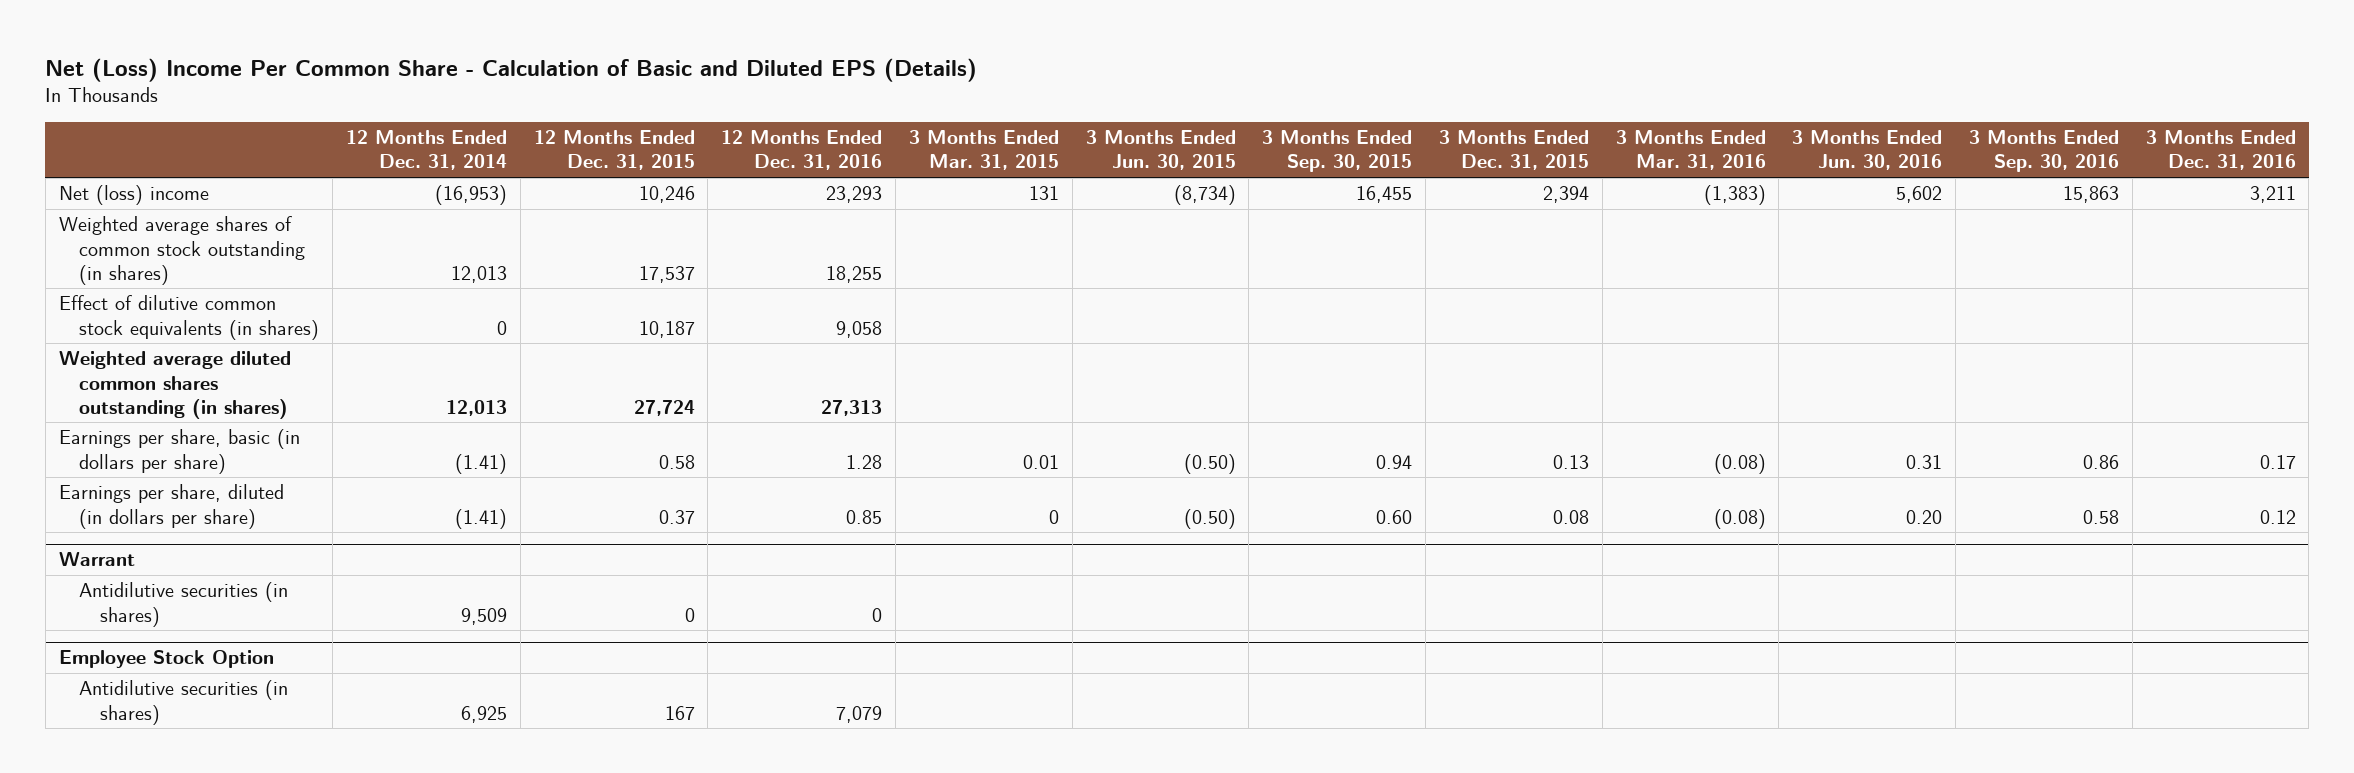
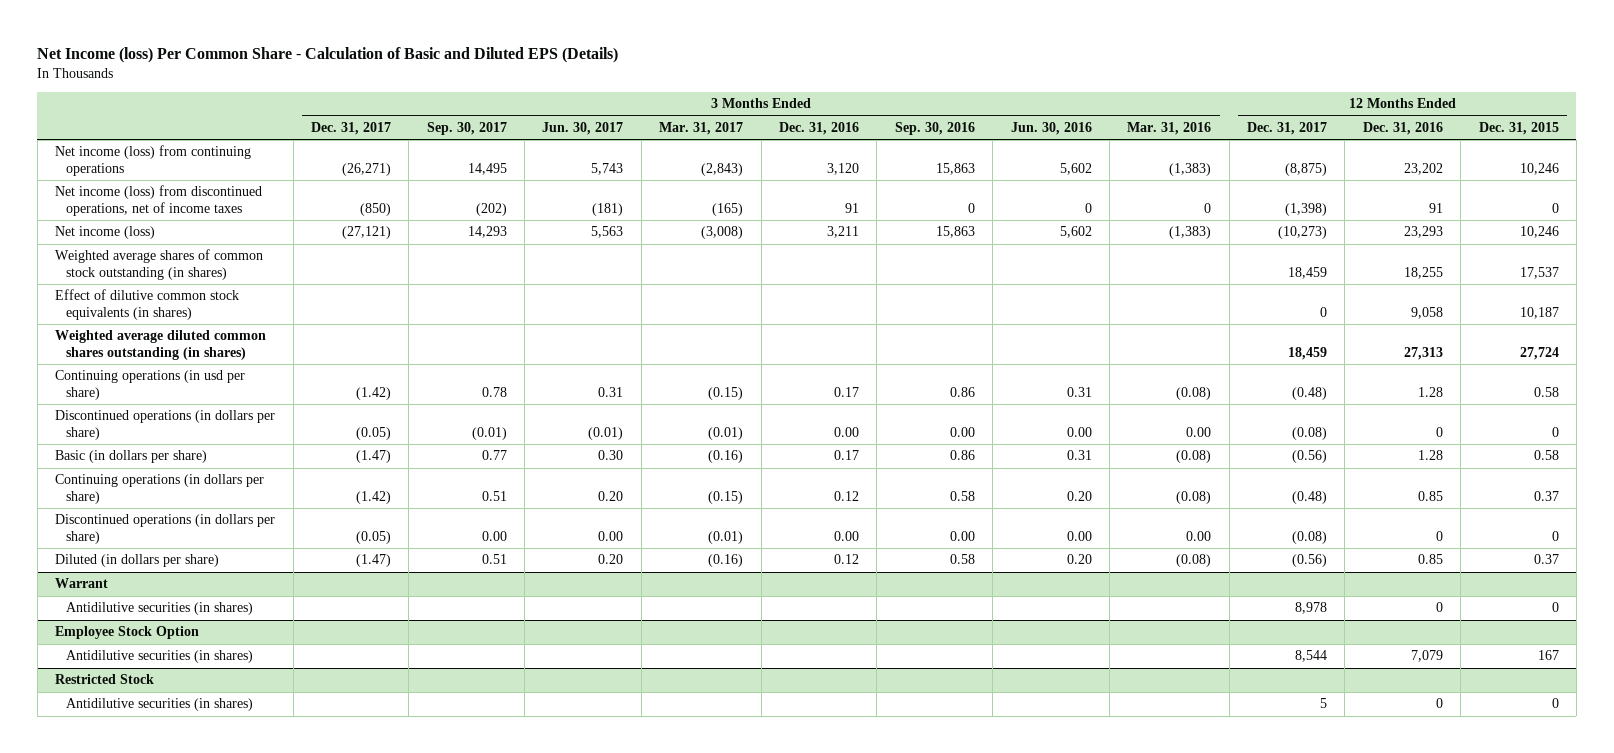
[45,57,978,82] Net (Loss) Income Per Common Share - Calculation of Basic and Diluted EPS (Details) -> [37,47,619,64] Net Income (loss) Per Common Share - Calculation of Basic and Diluted EPS (Details)
[345,130,507,171] 12 Months Ended Dec. 31, 2014 -> none
[908,130,1059,171] 3 Months Ended Mar. 31, 2015 -> none
[1085,130,1236,171] 3 Months Ended Jun. 30, 2015 -> none
[1262,130,1413,173] 3 Months Ended Sep. 30, 2015 -> none
[1438,130,1589,171] 3 Months Ended Dec. 31, 2015 -> none
none -> [310,121,391,135] Dec. 31, 2017
none -> [426,121,507,135] Sep. 30, 2017
none -> [542,121,624,135] Jun. 30, 2017
none -> [659,121,744,135] Mar. 31, 2017
none -> [1247,121,1328,135] Dec. 31, 2017
none -> [55,145,252,177] Net income (loss) from continuing operations
none -> [55,185,263,217] Net income (loss) from discontinued operations, net of income taxes
[58,185,209,206] Net (loss) income -> [55,226,156,240] Net income (loss)
none -> [55,370,246,401] Continuing operations (in usd per share)
none -> [55,410,276,441] Discontinued operations (in dollars per share)
[58,429,300,474] Earnings per share, basic (in dollars per share) -> [55,450,208,464] Basic (in dollars per share)
none -> [55,474,265,505] Continuing operations (in dollars per share)
none -> [55,514,276,545] Discontinued operations (in dollars per share)
[58,484,284,529] Earnings per share, diluted (in dollars per share) -> [55,554,220,568] Diluted (in dollars per share)
none -> [55,674,155,685] Restricted Stock
none -> [66,698,254,712] Antidilutive securities (in shares)

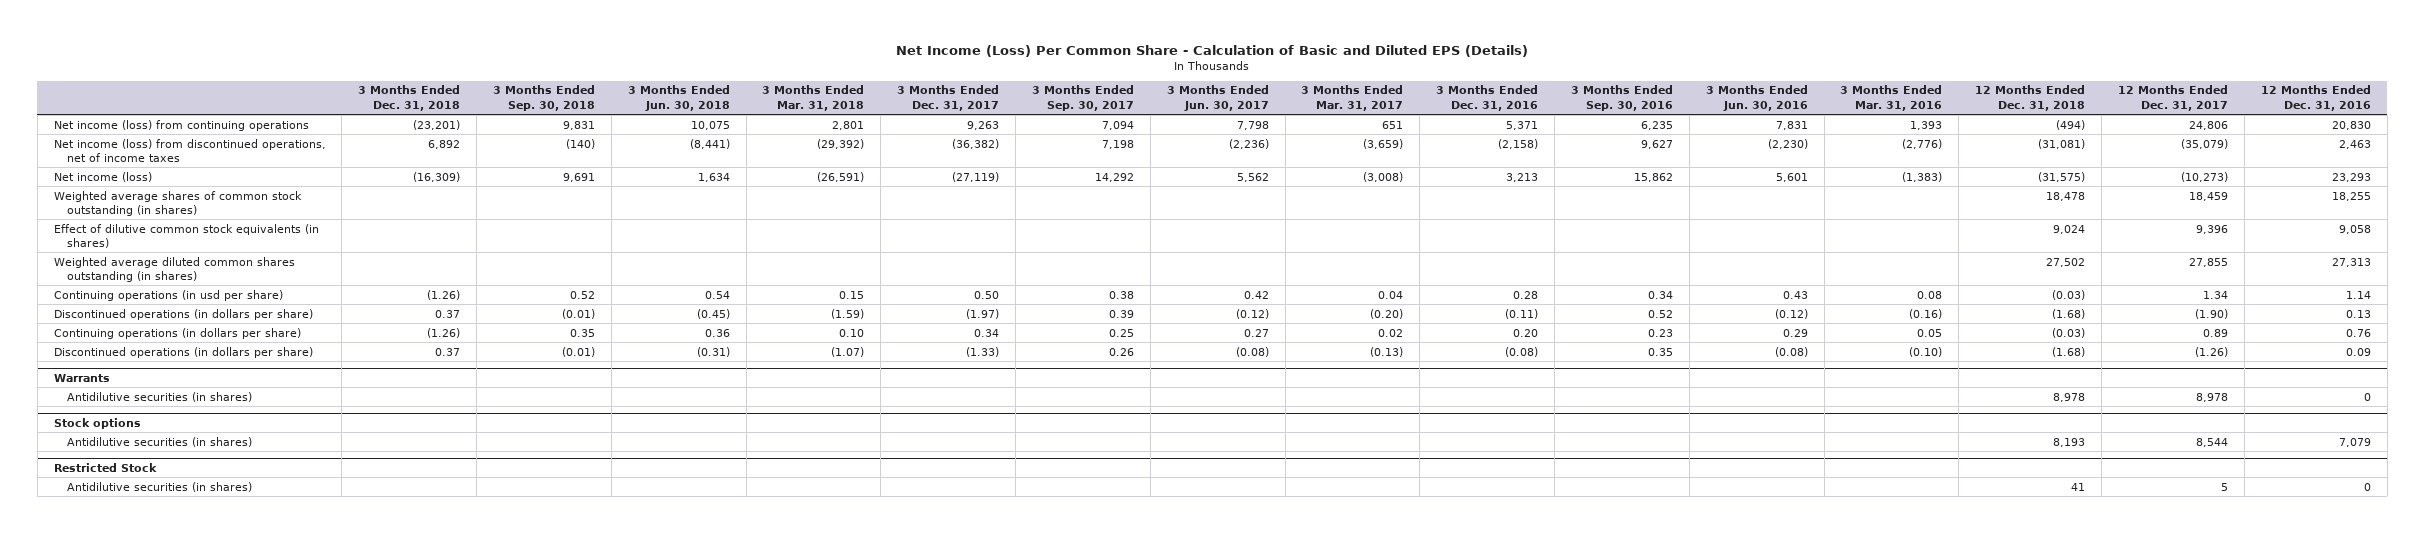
[37,47,619,64] Net Income (loss) Per Common Share - Calculation of Basic and Diluted EPS (Details) -> [896,44,1529,57] Net Income (Loss) Per Common Share - Calculation of Basic and Diluted EPS (Details)
[1478,121,1559,135] Dec. 31, 2015 -> none
none -> [358,85,461,111] 3 Months Ended Dec. 31, 2018
none -> [492,85,595,111] 3 Months Ended Sep. 30, 2018
none -> [627,85,730,111] 3 Months Ended Jun. 30, 2018
none -> [762,85,865,111] 3 Months Ended Mar. 31, 2018
none -> [1975,85,2086,111] 12 Months Ended Dec. 31, 2018
[341,163,391,177] (26,271) -> [967,120,1000,130] 9,263
[467,163,507,176] 14,495 -> [1101,120,1134,130] 7,094
[591,163,624,176] 5,743 -> [1236,120,1269,130] 7,798
[701,163,744,177] (2,843) -> [1382,120,1404,129] 651
[826,163,859,176] 3,120 -> [1506,120,1539,130] 5,371
[935,163,975,176] 15,863 -> [1640,120,1673,130] 6,235
[1059,163,1092,176] 5,602 -> [1775,120,1808,130] 7,831
[1169,163,1212,177] (1,383) -> [1910,120,1943,130] 1,393
[1285,163,1328,177] (8,875) -> [2188,120,2228,130] 24,806
[1403,163,1443,176] 23,202 -> [2331,120,2371,130] 20,830
[359,203,391,217] (850) -> [952,138,1000,149] (36,382)
[475,203,507,217] (202) -> [1101,139,1134,149] 7,198
[592,203,624,217] (181) -> [1228,138,1269,149] (2,236)
[712,203,744,217] (165) -> [1363,138,1404,149] (3,659)
[844,203,859,214] 91 -> [1498,138,1539,149] (2,158)
[967,203,975,214] 0 -> [1640,139,1673,149] 9,627
[1084,203,1092,214] 0 -> [1767,138,1808,149] (2,230)
[1204,203,1212,214] 0 -> [1902,138,1943,149] (2,776)
[1285,203,1328,217] (1,398) -> [2180,138,2228,149] (35,079)
[1428,203,1443,214] 91 -> [2338,139,2371,149] 2,463
[341,226,391,240] (27,121) -> [952,171,1000,182] (27,119)
[467,226,507,239] 14,293 -> [1094,172,1134,182] 14,292
[591,226,624,239] 5,563 -> [1236,172,1269,182] 5,562
[826,226,859,239] 3,211 -> [1506,172,1539,182] 3,213
[935,226,975,239] 15,863 -> [1633,172,1673,182] 15,862
[1059,226,1092,239] 5,602 -> [1775,172,1808,182] 5,601
[55,450,208,464] Basic (in dollars per share) -> none
[55,554,220,568] Diluted (in dollars per share) -> none
[1320,307,1328,318] 0 -> [2195,224,2228,234] 9,396
[1288,347,1328,361] 18,459 -> [2188,257,2228,267] 27,855
[355,387,391,401] (1.42) -> [974,290,1000,299] 0.50
[481,387,507,398] 0.78 -> [1108,290,1134,299] 0.38
[598,387,624,398] 0.31 -> [1243,290,1269,299] 0.42
[708,387,744,401] (0.15) -> [1378,290,1404,299] 0.04
[833,387,859,398] 0.17 -> [1513,290,1539,299] 0.28
[949,387,975,398] 0.86 -> [1647,290,1673,299] 0.34
[1066,387,1092,398] 0.31 -> [1782,290,1808,299] 0.43
[1176,387,1212,401] (0.08) -> [1917,290,1943,299] 0.08
[1292,387,1328,401] (0.48) -> [2202,290,2228,299] 1.34
[1417,387,1443,398] 1.28 -> [2345,290,2371,299] 1.14
[355,427,391,441] (0.05) -> [966,308,1000,319] (1.97)
[471,427,507,441] (0.01) -> [1108,309,1134,318] 0.39
[588,427,624,441] (0.01) -> [1235,308,1269,319] (0.12)
[708,427,744,441] (0.01) -> [1370,308,1404,319] (0.20)
[833,427,859,438] 0.00 -> [1505,308,1539,319] (0.11)
[949,427,975,438] 0.00 -> [1647,309,1673,318] 0.52
[1066,427,1092,438] 0.00 -> [1774,308,1808,319] (0.12)
[1186,427,1212,438] 0.00 -> [1909,308,1943,319] (0.16)
[1292,427,1328,441] (0.08) -> [2194,308,2228,319] (1.90)
[1435,427,1443,438] 0 -> [2345,309,2371,318] 0.13
[355,491,391,505] (1.42) -> [974,328,1000,337] 0.34
[481,491,507,502] 0.51 -> [1108,328,1134,337] 0.25
[598,491,624,502] 0.20 -> [1243,328,1269,337] 0.27
[708,491,744,505] (0.15) -> [1378,328,1404,337] 0.02
[833,491,859,502] 0.12 -> [1513,328,1539,337] 0.20
[949,491,975,502] 0.58 -> [1647,328,1673,337] 0.23
[1066,491,1092,502] 0.20 -> [1782,328,1808,337] 0.29
[1176,491,1212,505] (0.08) -> [1917,328,1943,337] 0.05
[1292,491,1328,505] (0.48) -> [2202,328,2228,337] 0.89
[1417,491,1443,502] 0.85 -> [2345,328,2371,337] 0.76
[355,531,391,545] (0.05) -> [966,346,1000,357] (1.33)
[481,531,507,542] 0.00 -> [1108,347,1134,356] 0.26
[598,531,624,542] 0.00 -> [1235,346,1269,357] (0.08)
[708,531,744,545] (0.01) -> [1370,346,1404,357] (0.13)
[833,531,859,542] 0.00 -> [1505,346,1539,357] (0.08)
[949,531,975,542] 0.00 -> [1647,347,1673,356] 0.35
[1066,531,1092,542] 0.00 -> [1774,346,1808,357] (0.08)
[1186,531,1212,542] 0.00 -> [1909,346,1943,357] (0.10)
[1292,531,1328,545] (0.08) -> [2194,346,2228,357] (1.26)
[1435,531,1443,542] 0 -> [2345,347,2371,356] 0.09
[55,578,109,589] Warrant -> [53,373,110,382] Warrants
[55,626,200,640] Employee Stock Option -> [53,417,141,429] Stock options

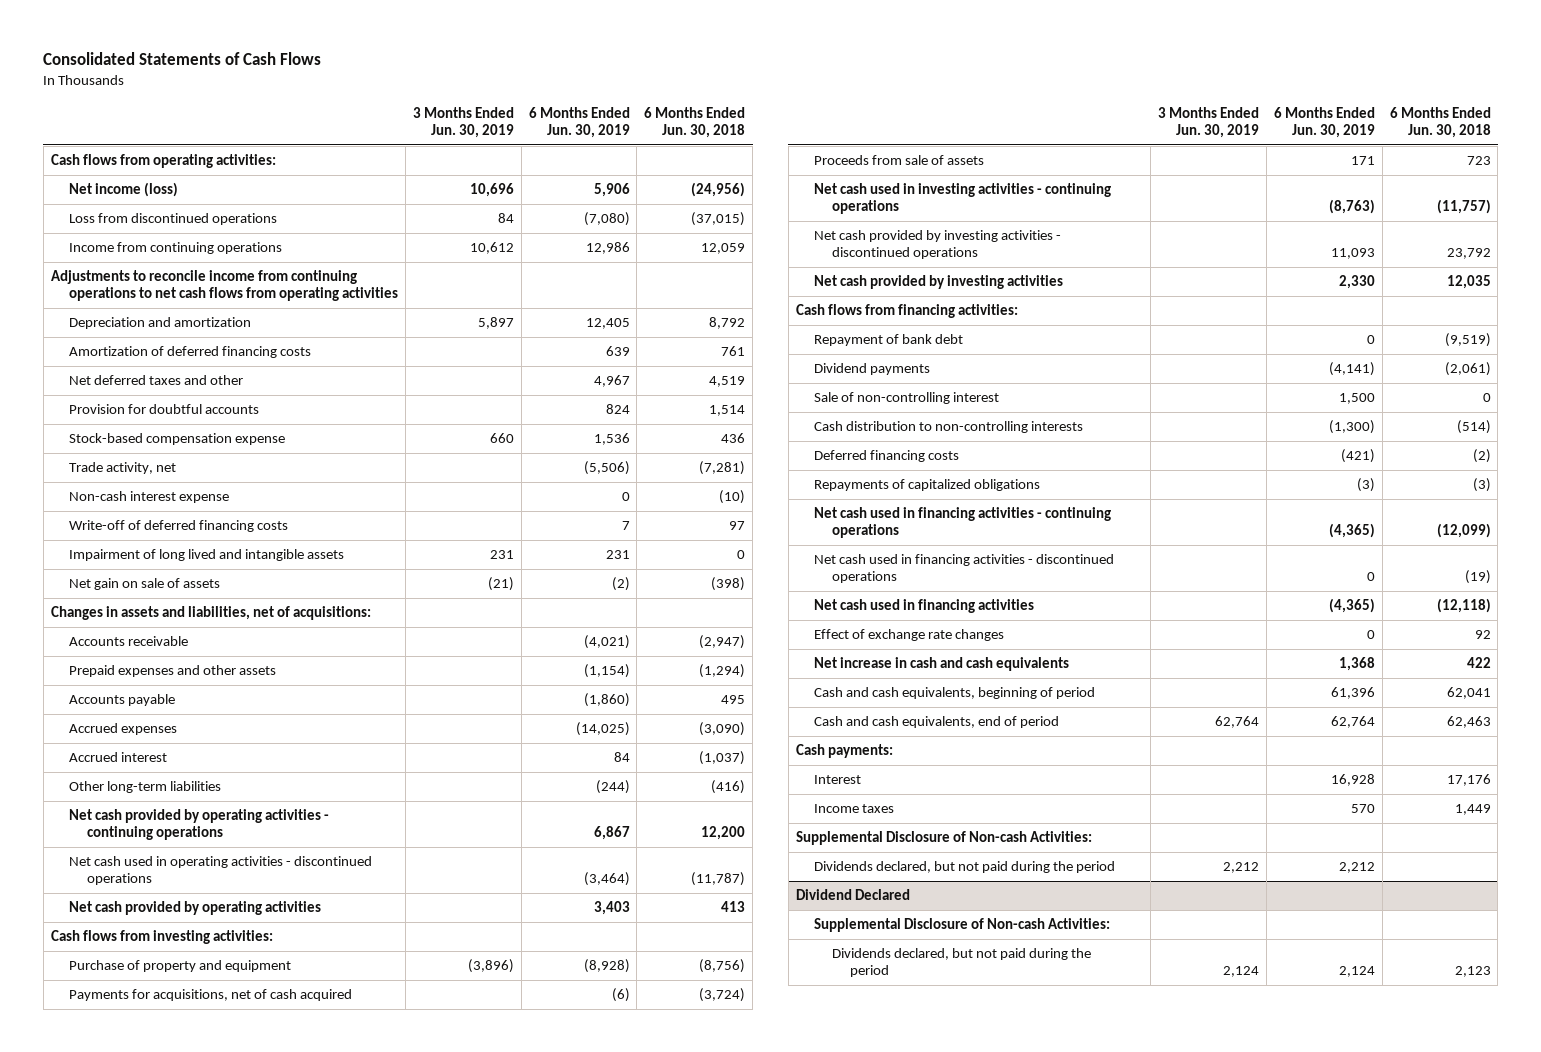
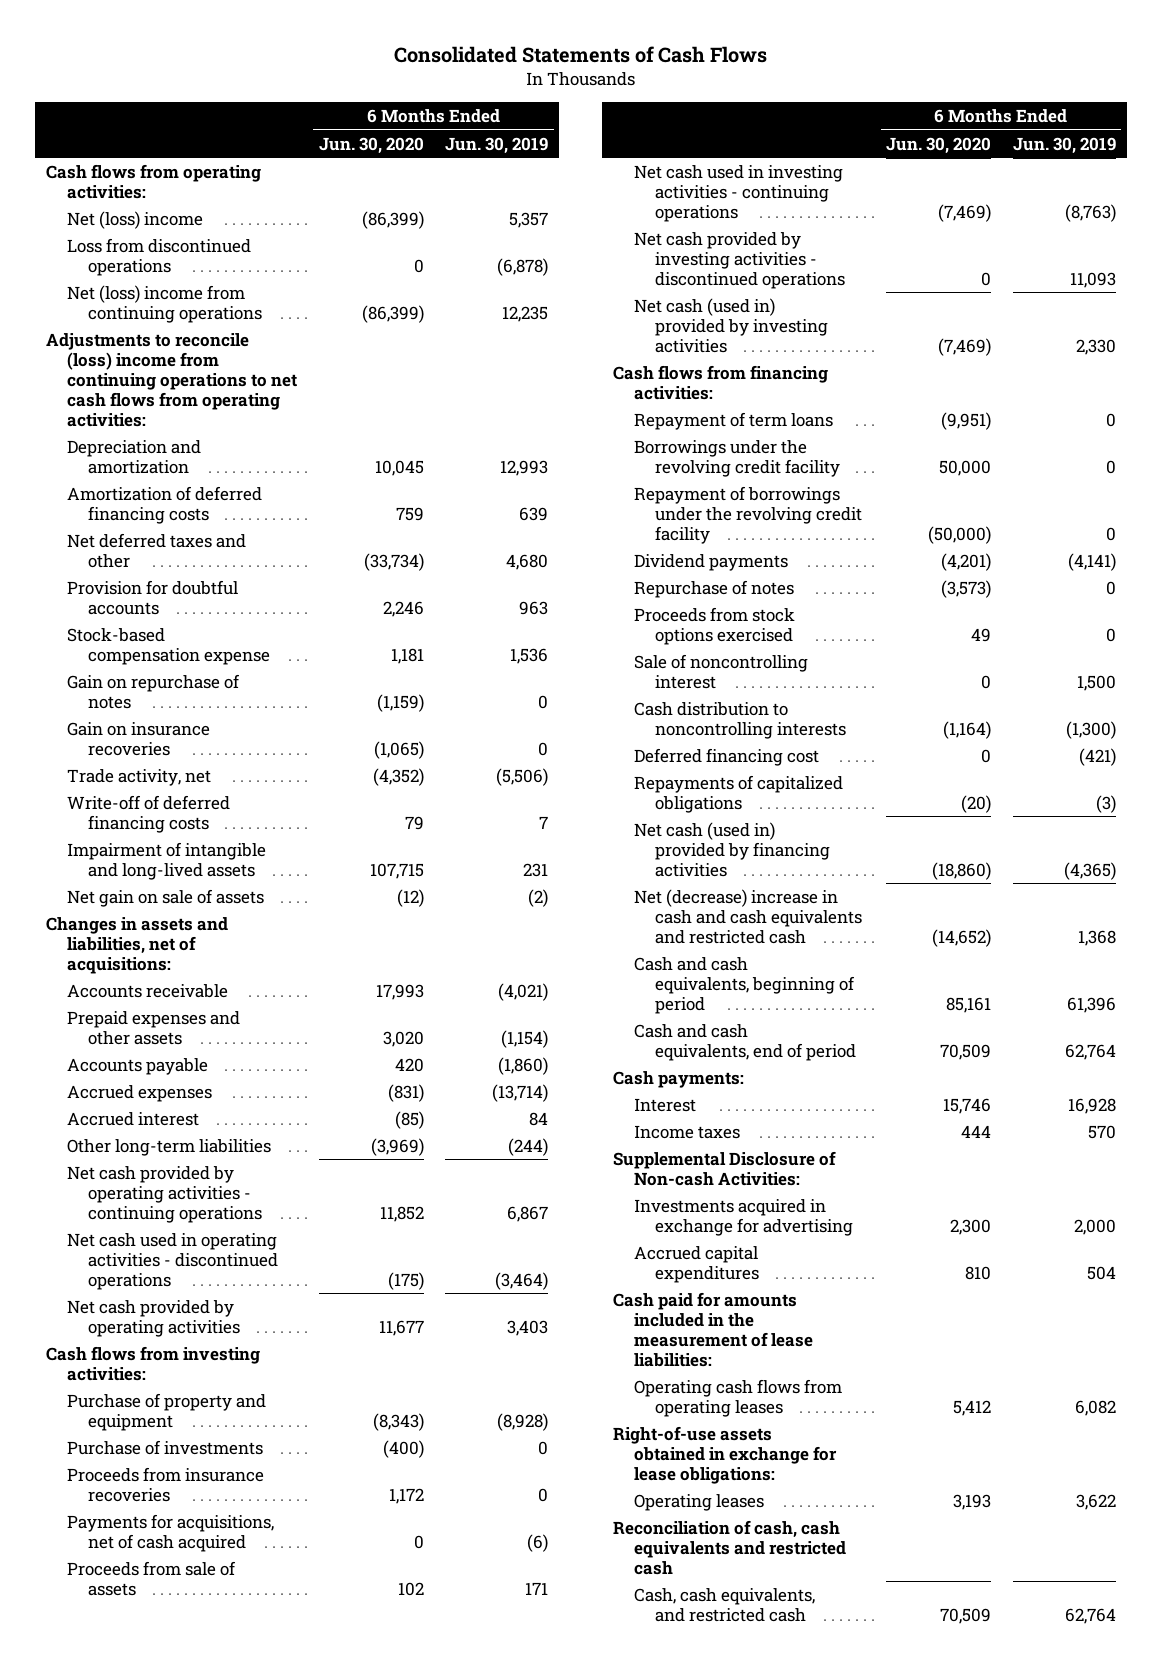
[412,106,514,139] 3 Months Ended Jun. 30, 2019 -> none
[644,106,746,139] 6 Months Ended Jun. 30, 2018 -> none
none -> [318,136,424,154] Jun. 30, 2020
[68,181,178,197] Net income (loss) -> [66,210,203,229] Net (loss) income
[593,182,630,197] 5,906 -> [509,211,549,228] 5,357
[583,211,630,226] (7,080) -> [497,257,549,276] (6,878)
[68,241,282,254] Income from continuing operations -> [66,284,262,323] Net (loss) income from continuing operations
[585,241,630,254] 12,986 -> [502,305,549,322] 12,235
[50,269,398,302] Adjustments to reconcile income from continuing operations to net cash flows from operating activities -> [46,332,297,428] Adjustments to reconcile (loss) income from continuing operations to net cash flows from operating activities:
[585,317,630,329] 12,405 -> [500,459,549,476] 12,993
[593,374,630,387] 4,967 -> [506,553,549,570] 4,680
[605,403,630,414] 824 -> [519,600,549,615] 963
none -> [66,673,240,709] Gain on repurchase of notes
none -> [66,721,210,756] Gain on insurance recoveries
[68,490,229,503] Non-cash interest expense -> none
[68,548,344,561] Impairment of long lived and intangible assets -> [66,841,266,880] Impairment of intangible and long-lived assets
[575,721,630,736] (14,025) -> [492,1083,549,1102] (13,714)
none -> [66,1439,263,1455] Purchase of investments
none -> [66,1466,264,1502] Proceeds from insurance recoveries
[813,274,1063,289] Net cash provided by investing activities -> [634,297,829,353] Net cash (used in) provided by investing activities
[813,333,963,346] Repayment of bank debt -> [634,411,834,430] Repayment of term loans
none -> [634,439,841,477] Borrowings under the revolving credit facility
none -> [634,485,863,544] Repayment of borrowings under the revolving credit facility
none -> [634,579,795,598] Repurchase of notes
none -> [634,606,796,645] Proceeds from stock options exercised
[813,391,999,404] Sale of non-controlling interest -> [634,653,809,689] Sale of noncontrolling interest
[813,420,1083,433] Cash distribution to non-controlling interests -> [634,701,847,739] Cash distribution to noncontrolling interests
[813,449,959,462] Deferred financing costs -> [634,747,820,766] Deferred financing cost
[813,506,1111,539] Net cash used in financing activities - continuing operations -> none
[813,553,1114,584] Net cash used in financing activities - discontinued operations -> none
[813,628,1004,641] Effect of exchange rate changes -> none
[813,598,1034,613] Net cash used in financing activities -> [634,821,831,877] Net cash (used in) provided by financing activities
[813,656,1069,671] Net increase in cash and cash equivalents -> [634,888,863,944] Net (decrease) increase in cash and cash equivalents and restricted cash
[813,860,1115,873] Dividends declared, but not paid during the period -> none
[795,888,910,900] Dividend Declared -> none
[813,917,1110,932] Supplemental Disclosure of Non-cash Activities: -> none
[831,947,1091,978] Dividends declared, but not paid during the period -> none
none -> [634,1198,854,1236] Investments acquired in exchange for advertising
none -> [634,1245,760,1283] Accrued capital expenditures
none -> [613,1291,814,1367] Cash paid for amounts included in the measurement of lease liabilities:
none -> [634,1378,843,1417] Operating cash flows from operating leases
none -> [613,1425,838,1484] Right-of-use assets obtained in exchange for lease obligations:
none -> [634,1493,765,1511] Operating leases
none -> [613,1519,847,1575] Reconciliation of cash, cash equivalents and restricted cash
none -> [634,1587,816,1622] Cash, cash equivalents, and restricted cash

